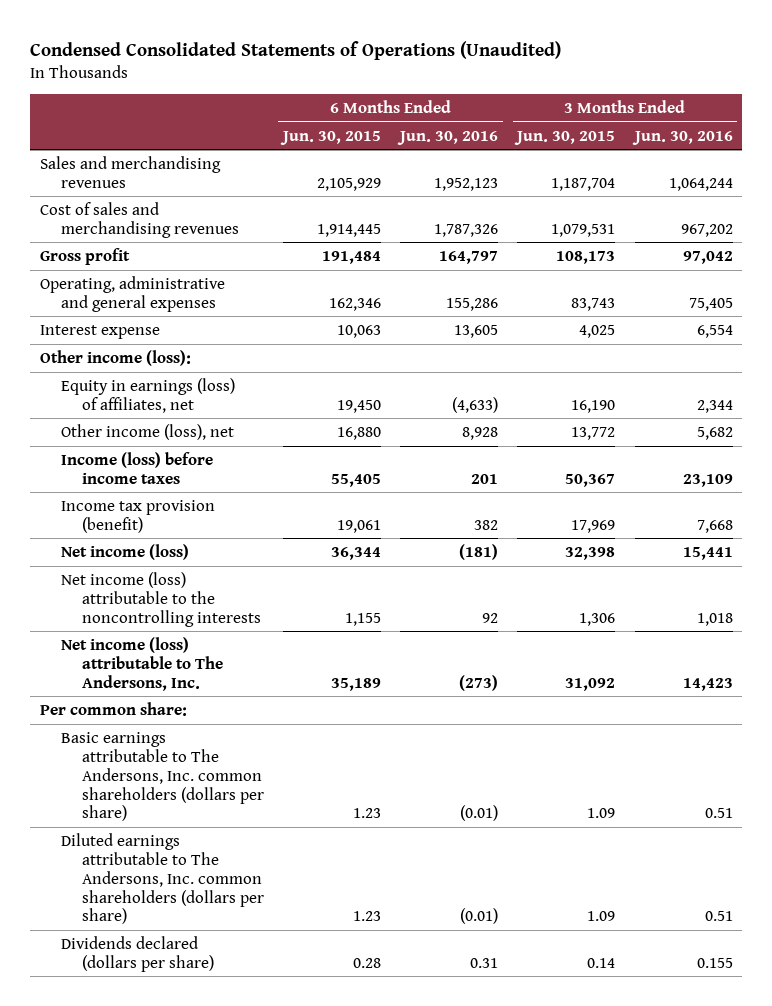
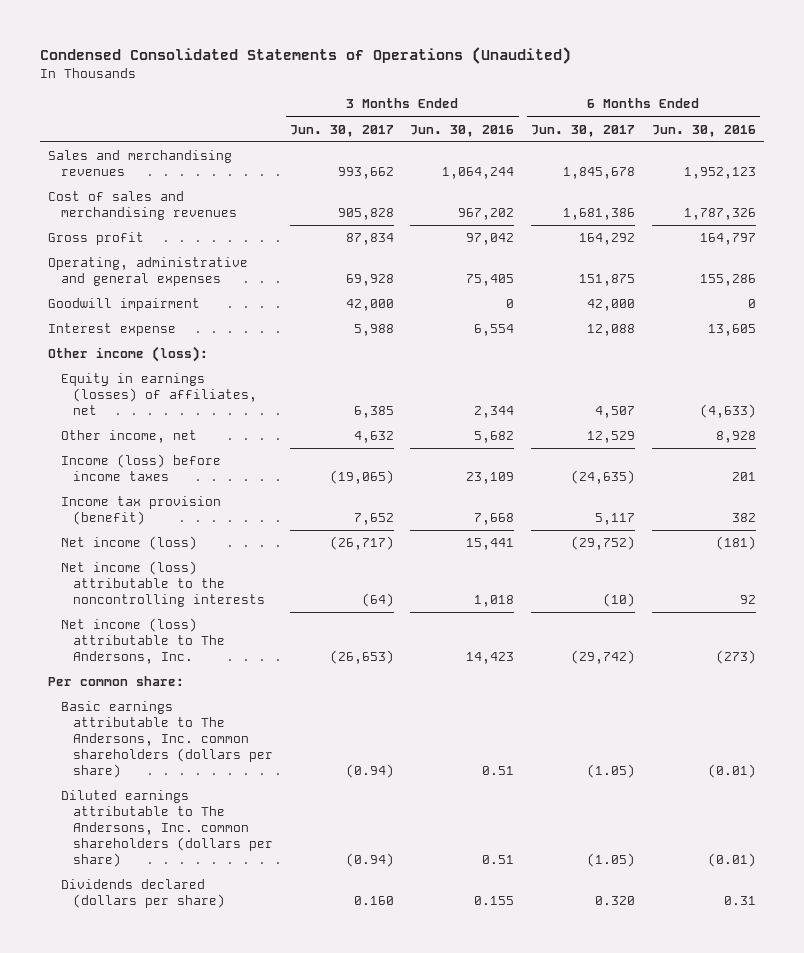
[280,130,382,145] Jun. 30, 2015 -> none
[514,130,616,145] Jun. 30, 2015 -> none
none -> [289,124,394,137] Jun. 30, 2017
none -> [531,124,636,137] Jun. 30, 2017
none -> [48,298,201,312] Goodwill impairment
[60,377,235,413] Equity in earnings (loss) of affiliates, net -> [60,373,258,416] Equity in earnings (losses) of affiliates, net
[60,423,234,440] Other income (loss), net -> [60,430,197,444] Other income, net

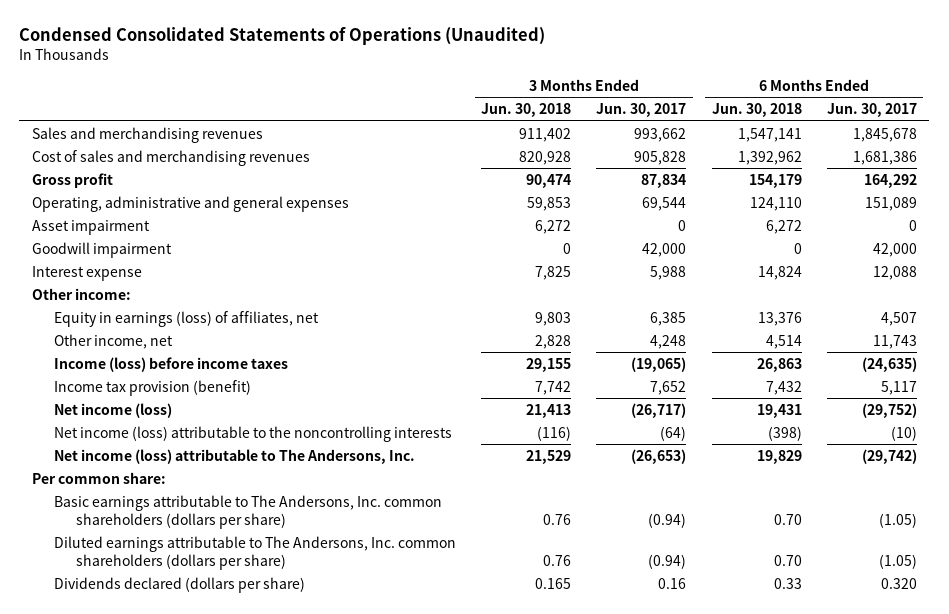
[410,124,515,137] Jun. 30, 2016 -> none
[651,124,756,137] Jun. 30, 2016 -> none
none -> [481,103,572,118] Jun. 30, 2018
none -> [711,103,802,118] Jun. 30, 2018
[345,274,394,287] 69,928 -> [642,196,687,211] 69,544
[579,274,636,287] 151,875 -> [864,196,917,211] 151,089
none -> [31,219,150,235] Asset impairment
[48,346,209,363] Other income (loss): -> [31,287,131,300] Other income:
[60,373,258,416] Equity in earnings (losses) of affiliates, net -> [53,310,319,327] Equity in earnings (loss) of affiliates, net
[353,431,394,444] 4,632 -> [650,334,687,349] 4,248
[587,431,636,444] 12,529 -> [872,334,917,349] 11,743
[353,896,394,906] 0.160 -> [658,577,687,589] 0.16

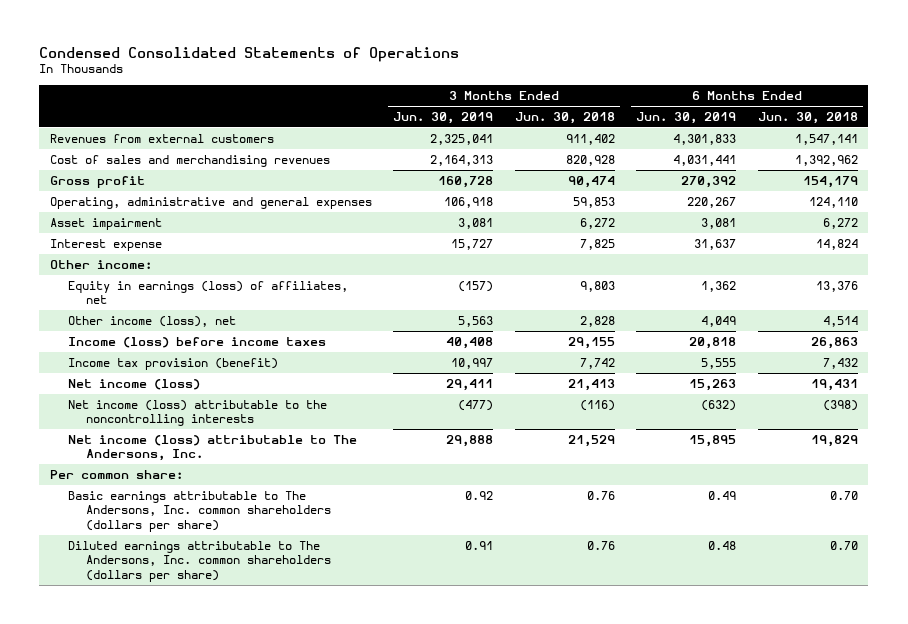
[19,27,546,46] Condensed Consolidated Statements of Operations (Unaudited) -> [39,46,460,62] Condensed Consolidated Statements of Operations
[596,103,687,118] Jun. 30, 2017 -> none
[826,103,917,118] Jun. 30, 2017 -> none
none -> [393,112,494,125] Jun. 30, 2019
none -> [636,112,737,125] Jun. 30, 2019
[31,126,263,143] Sales and merchandising revenues -> [50,133,275,143] Revenues from external customers
[31,241,172,258] Goodwill impairment -> none
[53,333,173,349] Other income, net -> [68,315,237,327] Other income (loss), net
[53,576,305,593] Dividends declared (dollars per share) -> none

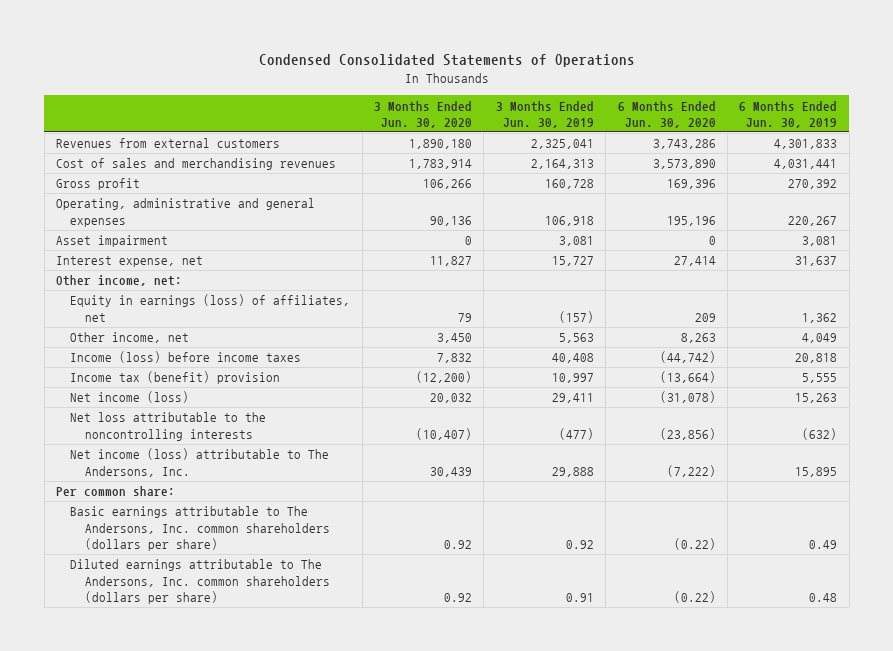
[514,112,615,125] Jun. 30, 2018 -> none
[757,112,858,125] Jun. 30, 2018 -> none
none -> [374,100,473,129] 3 Months Ended Jun. 30, 2020
none -> [617,100,716,129] 6 Months Ended Jun. 30, 2020
[50,238,163,251] Interest expense -> [55,256,203,268] Interest expense, net
[50,259,153,269] Other income: -> [55,275,182,287] Other income, net:
[68,315,237,327] Other income (loss), net -> [70,332,190,344] Other income, net
[68,357,279,370] Income tax provision (benefit) -> [70,371,281,385] Income tax (benefit) provision
[68,399,328,427] Net income (loss) attributable to the noncontrolling interests -> [70,412,267,441] Net loss attributable to the noncontrolling interests

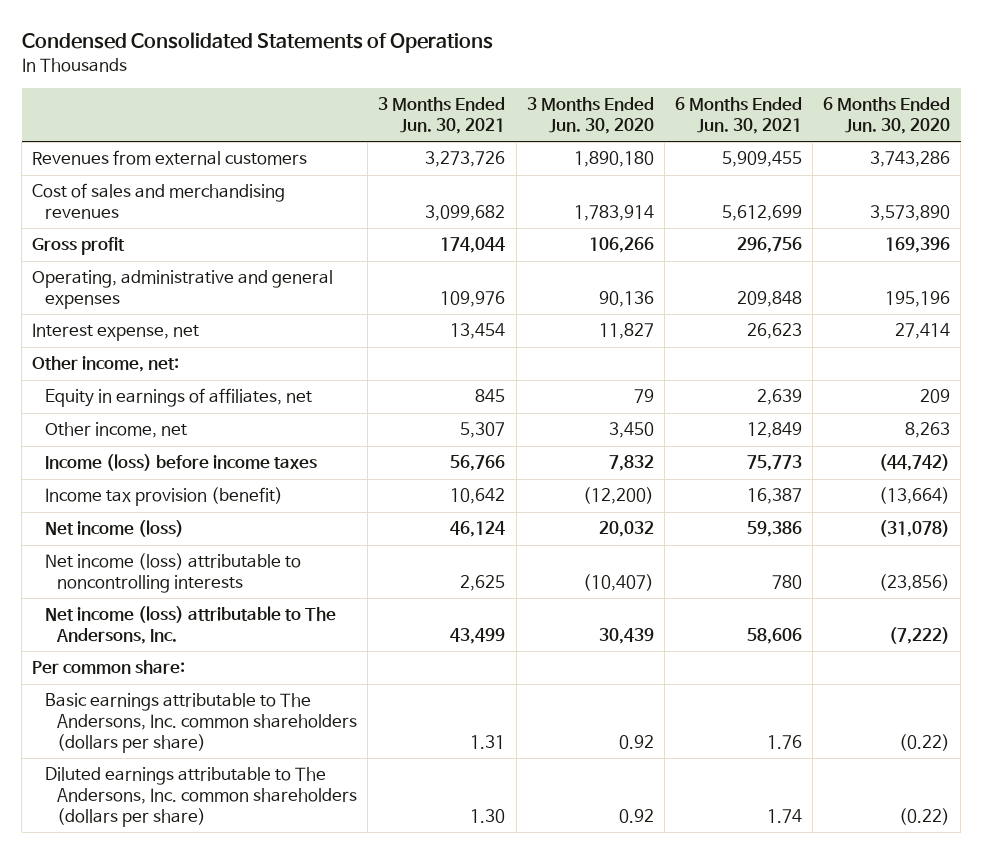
[495,100,594,129] 3 Months Ended Jun. 30, 2019 -> none
[739,100,838,129] 6 Months Ended Jun. 30, 2019 -> none
none -> [378,97,506,134] 3 Months Ended Jun. 30, 2021
none -> [675,97,803,134] 6 Months Ended Jun. 30, 2021
[55,235,168,248] Asset impairment -> none
[70,294,351,322] Equity in earnings (loss) of affiliates, net -> [44,388,312,408] Equity in earnings of affiliates, net
[70,371,281,385] Income tax (benefit) provision -> [44,487,283,507] Income tax provision (benefit)
[70,412,267,441] Net loss attributable to the noncontrolling interests -> [44,553,301,594] Net income (loss) attributable to noncontrolling interests

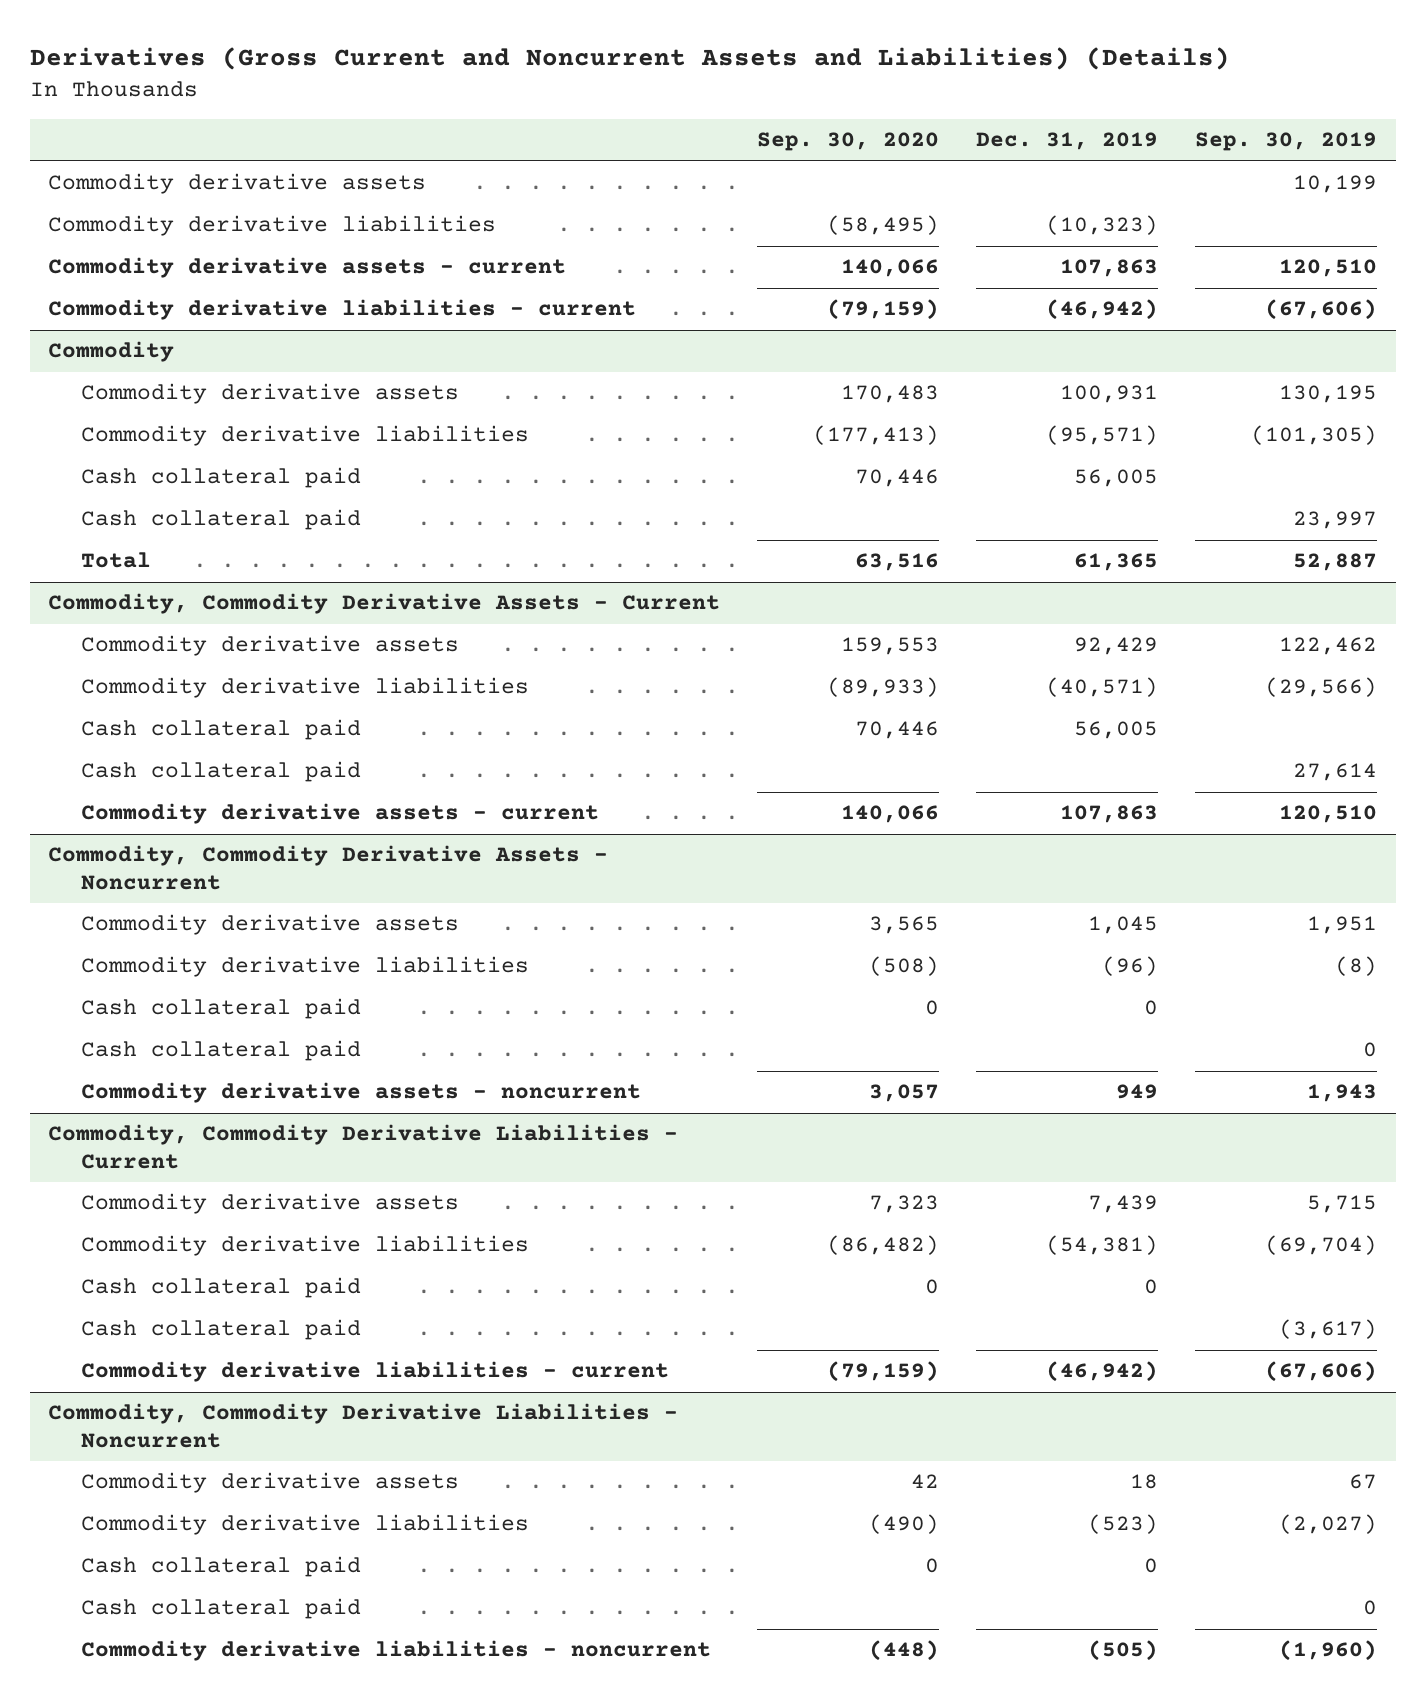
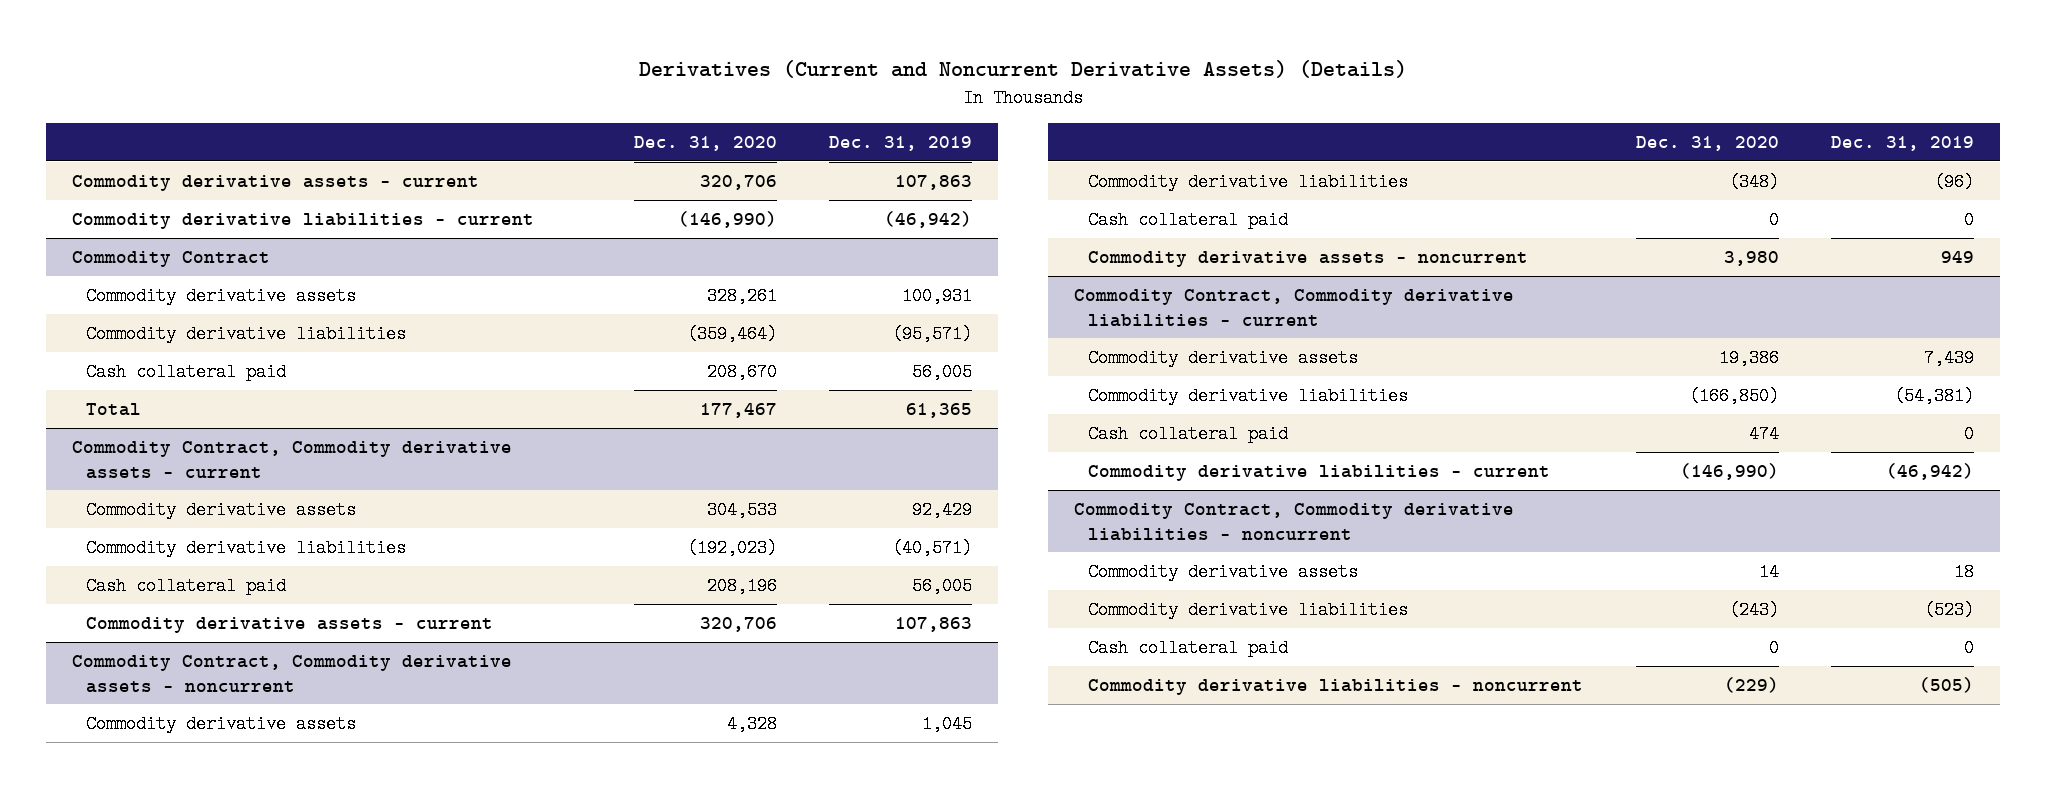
[30,47,1231,71] Derivatives (Gross Current and Noncurrent Assets and Liabilities) (Details) -> [638,60,1407,79] Derivatives (Current and Noncurrent Derivative Assets) (Details)
[757,132,940,152] Sep. 30, 2020 -> none
[1195,132,1378,152] Sep. 30, 2019 -> none
none -> [633,136,777,152] Dec. 31, 2020
[48,173,427,195] Commodity derivative assets -> none
[48,215,497,237] Commodity derivative liabilities -> none
[48,341,175,363] Commodity -> [71,250,270,267] Commodity Contract
[80,509,361,531] Cash collateral paid -> none
[48,593,721,615] Commodity, Commodity Derivative Assets - Current -> [71,440,512,479] Commodity Contract, Commodity derivative assets - current
[80,761,361,783] Cash collateral paid -> none
[48,845,609,890] Commodity, Commodity Derivative Assets - Noncurrent -> [71,654,512,693] Commodity Contract, Commodity derivative assets - noncurrent
[80,1040,361,1062] Cash collateral paid -> none
[48,1124,679,1169] Commodity, Commodity Derivative Liabilities - Current -> [1073,288,1514,327] Commodity Contract, Commodity derivative liabilities - current
[80,1319,361,1341] Cash collateral paid -> none
[48,1403,679,1448] Commodity, Commodity Derivative Liabilities - Noncurrent -> [1073,502,1514,541] Commodity Contract, Commodity derivative liabilities - noncurrent
[80,1598,361,1620] Cash collateral paid -> none

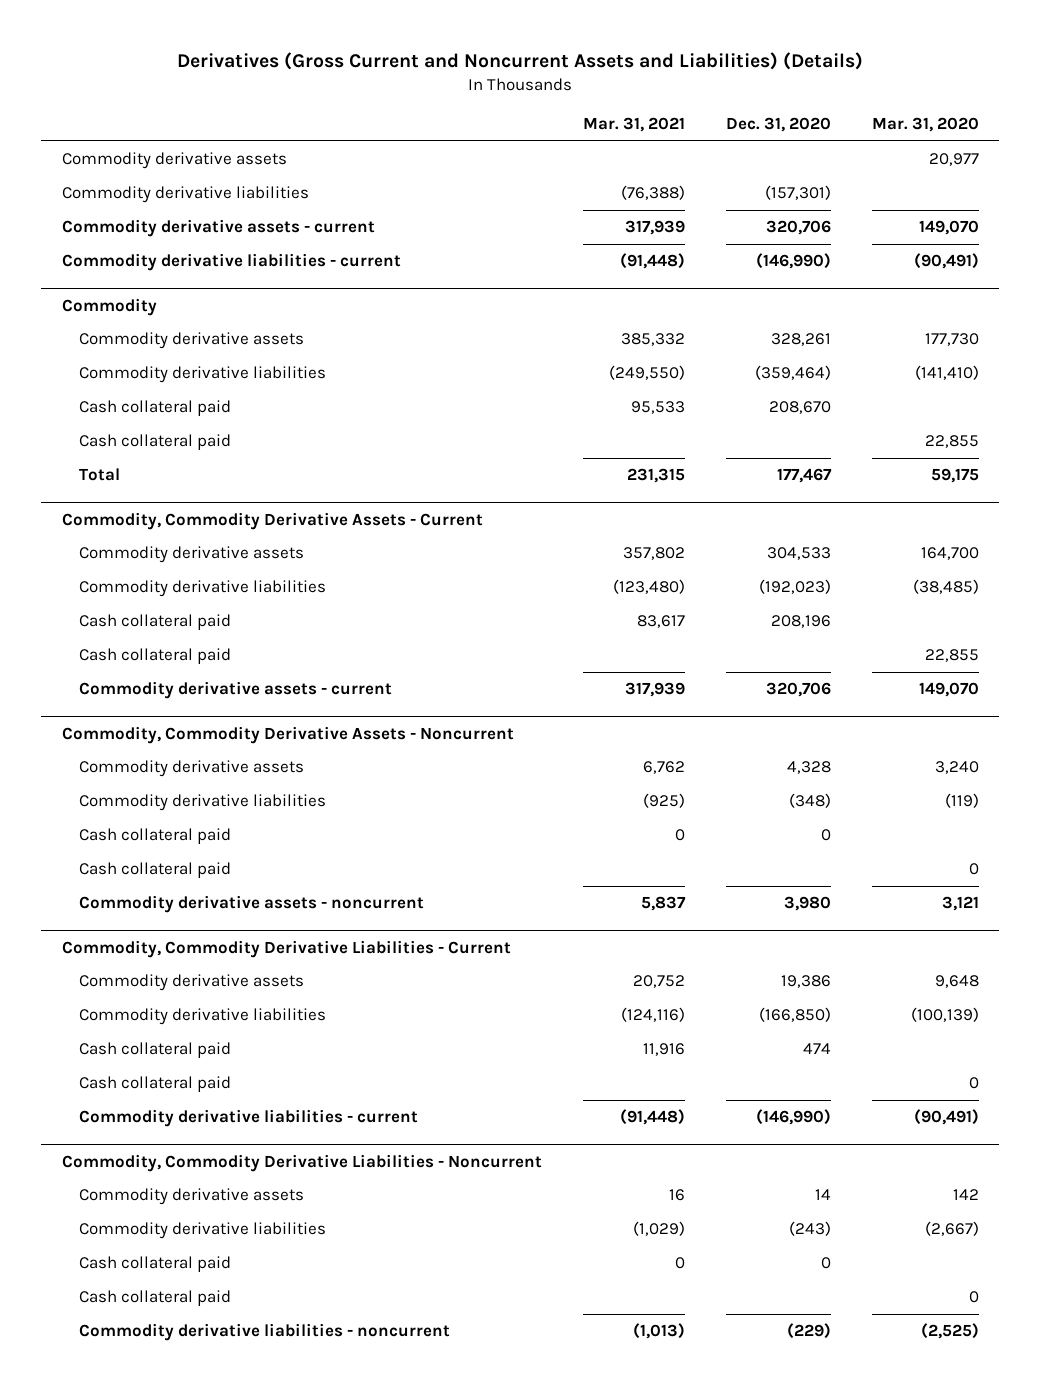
[638,60,1407,79] Derivatives (Current and Noncurrent Derivative Assets) (Details) -> [177,52,864,71] Derivatives (Gross Current and Noncurrent Assets and Liabilities) (Details)
[828,136,972,152] Dec. 31, 2019 -> none
none -> [582,117,685,133] Mar. 31, 2021
none -> [871,117,979,133] Mar. 31, 2020
none -> [61,152,287,170] Commodity derivative assets
none -> [61,186,309,204] Commodity derivative liabilities
[71,250,270,267] Commodity Contract -> [61,297,157,316] Commodity
none -> [79,434,232,451] Cash collateral paid
[71,440,512,479] Commodity Contract, Commodity derivative assets - current -> [61,511,483,530] Commodity, Commodity Derivative Assets - Current
none -> [79,648,232,665] Cash collateral paid
[71,654,512,693] Commodity Contract, Commodity derivative assets - noncurrent -> [61,725,514,744] Commodity, Commodity Derivative Assets - Noncurrent
none -> [79,862,232,879] Cash collateral paid
[1073,288,1514,327] Commodity Contract, Commodity derivative liabilities - current -> [61,939,511,958] Commodity, Commodity Derivative Liabilities - Current
none -> [79,1076,232,1093] Cash collateral paid
[1073,502,1514,541] Commodity Contract, Commodity derivative liabilities - noncurrent -> [61,1153,542,1172] Commodity, Commodity Derivative Liabilities - Noncurrent
none -> [79,1290,232,1307] Cash collateral paid

